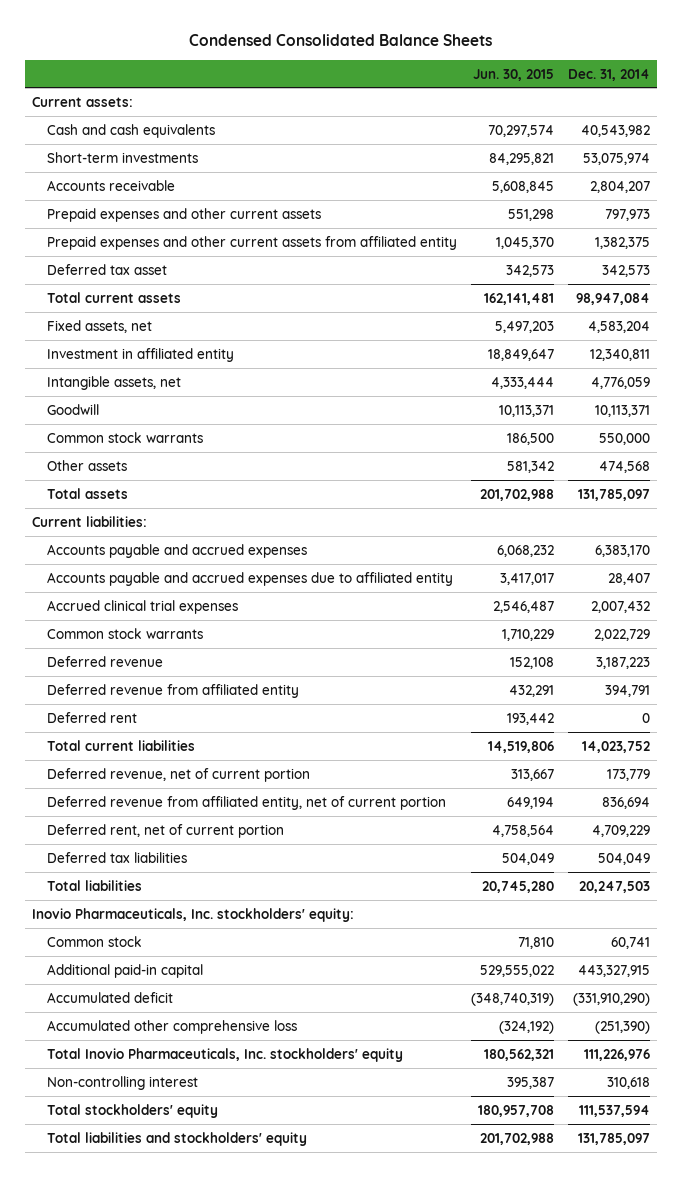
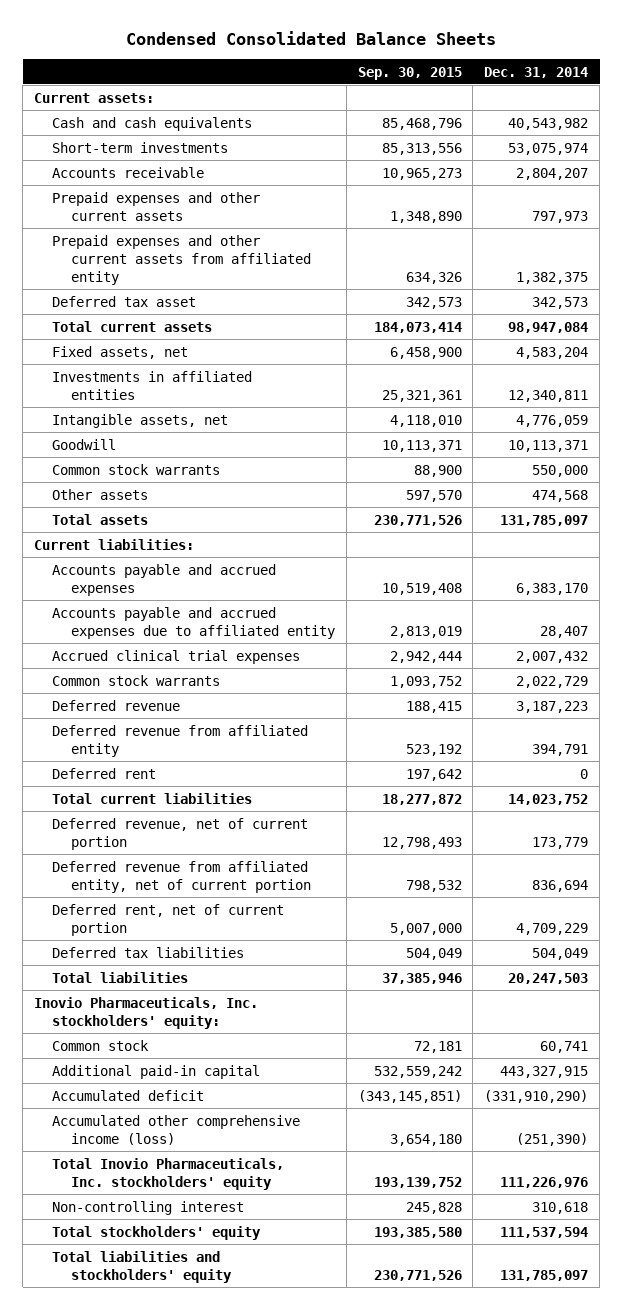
[473,68,555,81] Jun. 30, 2015 -> none
none -> [357,66,462,80] Sep. 30, 2015
[47,347,235,362] Investment in affiliated entity -> [52,370,253,400] Investments in affiliated entities
[47,1019,298,1034] Accumulated other comprehensive loss -> [52,1114,301,1145] Accumulated other comprehensive income (loss)

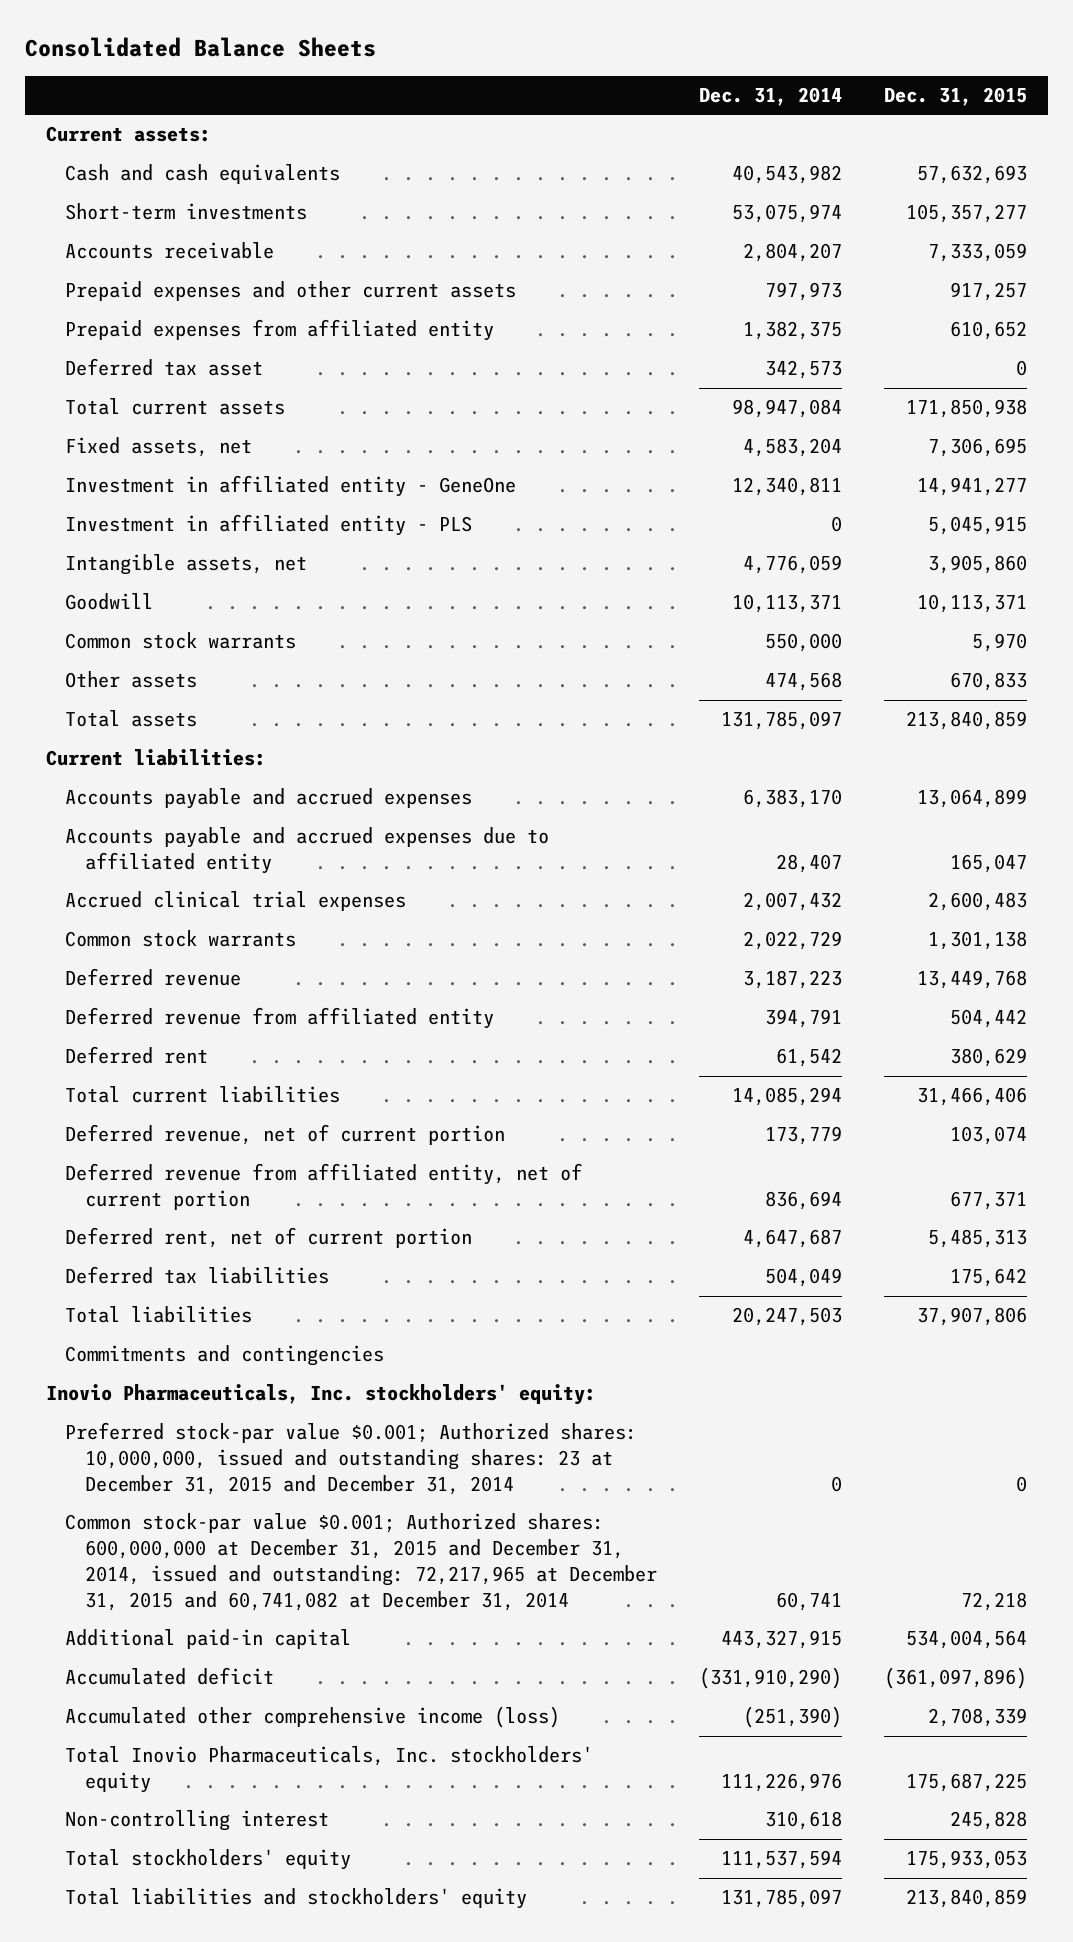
[126,30,497,45] Condensed Consolidated Balance Sheets -> [24,36,376,57] Consolidated Balance Sheets
[357,66,462,80] Sep. 30, 2015 -> none
none -> [883,87,1027,107] Dec. 31, 2015
[52,234,311,285] Prepaid expenses and other current assets from affiliated entity -> [65,319,495,342] Prepaid expenses from affiliated entity
[52,370,253,400] Investments in affiliated entities -> [65,475,517,498] Investment in affiliated entity - GeneOne
none -> [65,514,473,537] Investment in affiliated entity - PLS
[580,768,589,779] 0 -> [775,1048,842,1068] 61,542
[508,793,589,805] 14,023,752 -> [731,1087,842,1107] 14,085,294
[516,922,589,935] 4,709,229 -> [742,1229,842,1249] 4,647,687
none -> [65,1345,385,1367] Commitments and contingencies
none -> [65,1422,638,1495] Preferred stock-par value $0.001; Authorized shares: 10,000,000, issued and outstanding shares: 23 at December 31, 2015 and December 31, 2014
[52,1039,150,1051] Common stock -> [65,1513,657,1611] Common stock-par value $0.001; Authorized shares: 600,000,000 at December 31, 2015 and December 31, 2014, issued and outstanding: 72,217,965 at December 31, 2015 and 60,741,082 at December 31, 2014

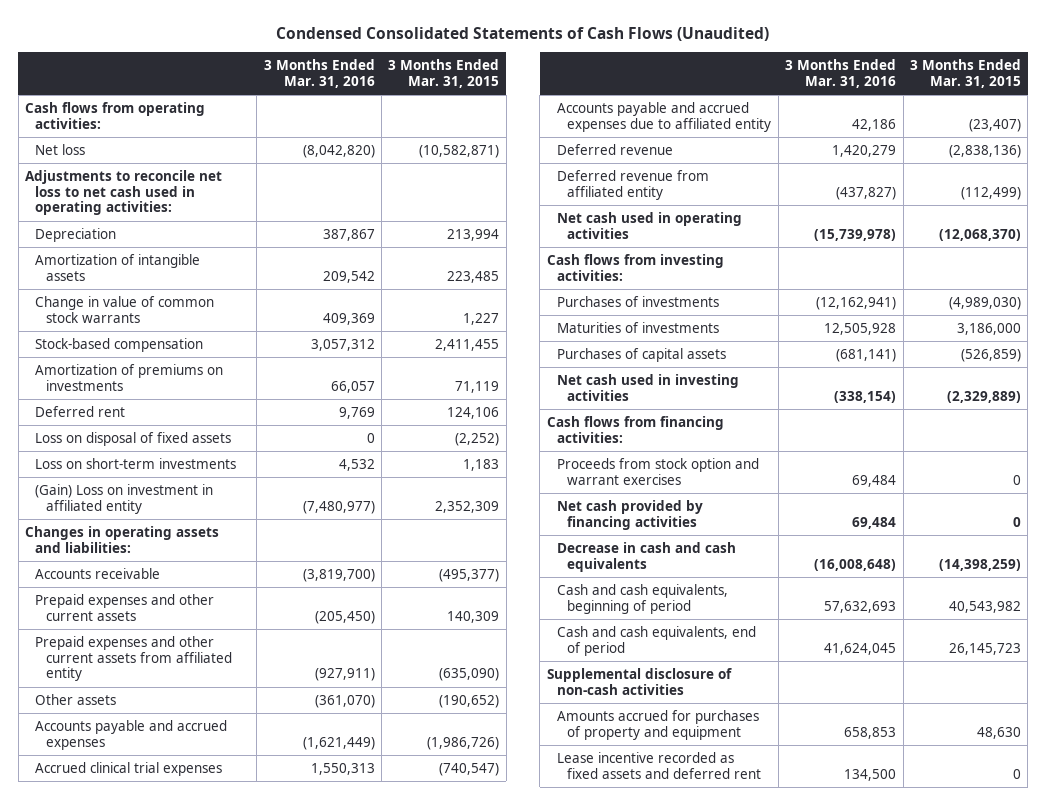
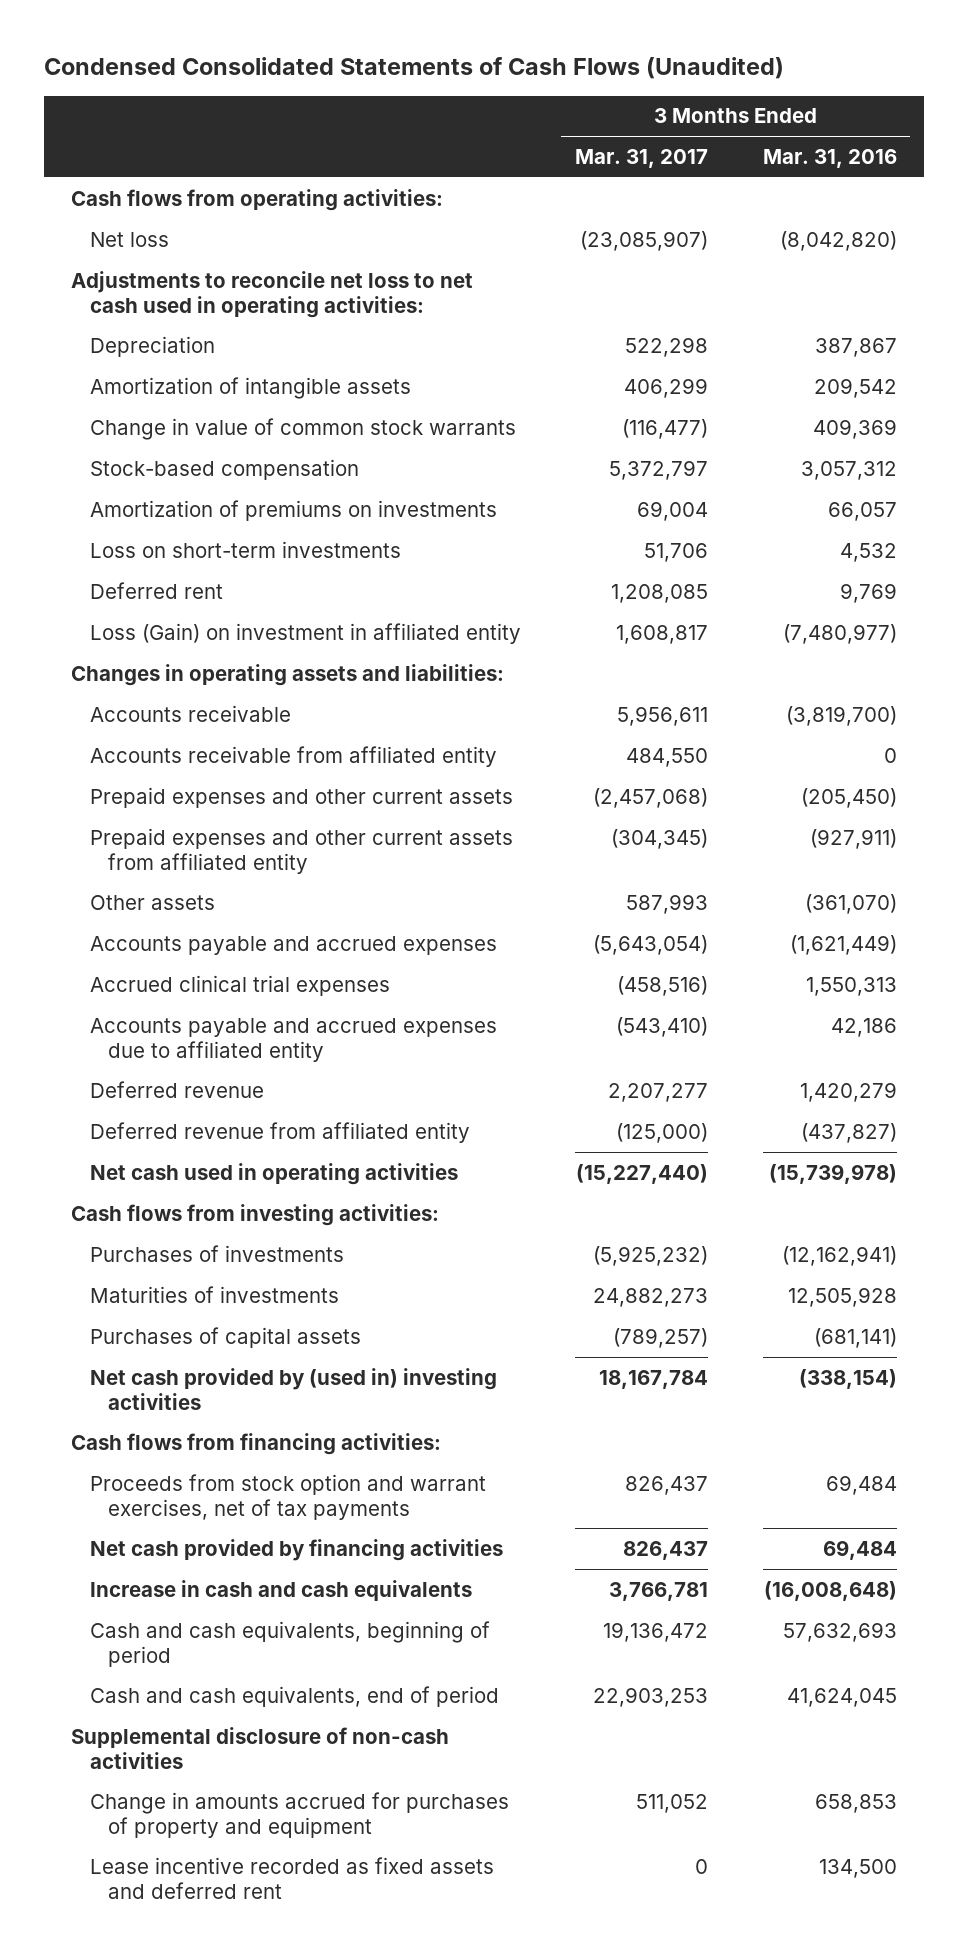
[388,59,500,88] 3 Months Ended Mar. 31, 2015 -> none
none -> [575,148,709,168] Mar. 31, 2017
[35,431,232,446] Loss on disposal of fixed assets -> none
[35,405,126,417] Deferred rent -> [89,581,223,599] Deferred rent
[35,483,214,514] (Gain) Loss on investment in affiliated entity -> [89,622,521,644] Loss (Gain) on investment in affiliated entity
none -> [89,745,497,767] Accounts receivable from affiliated entity
[557,373,740,401] Net cash used in investing activities -> [89,1367,497,1410] Net cash provided by (used in) investing activities
[557,457,760,485] Proceeds from stock option and warrant exercises -> [89,1473,486,1520] Proceeds from stock option and warrant exercises, net of tax payments
[557,541,737,572] Decrease in cash and cash equivalents -> [89,1579,472,1601] Increase in cash and cash equivalents
[557,709,760,740] Amounts accrued for purchases of property and equipment -> [89,1791,509,1838] Change in amounts accrued for purchases of property and equipment

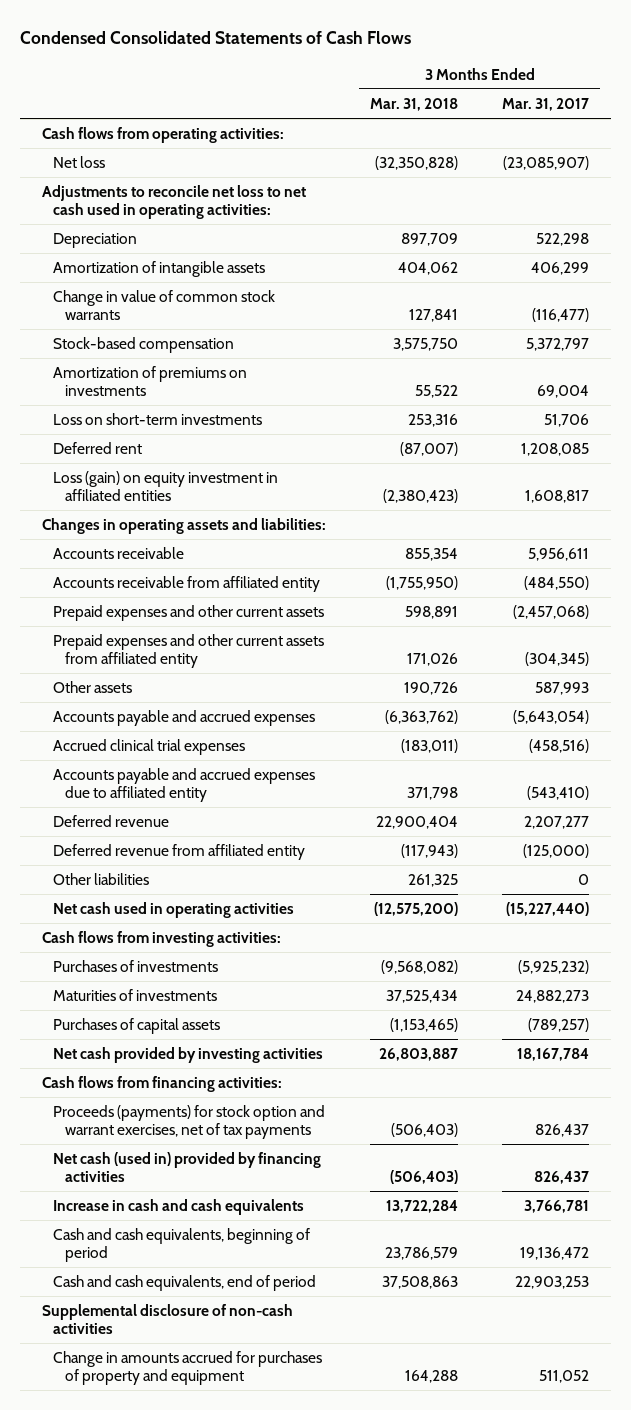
[43,57,784,80] Condensed Consolidated Statements of Cash Flows (Unaudited) -> [20,31,412,45] Condensed Consolidated Statements of Cash Flows
[762,148,897,168] Mar. 31, 2016 -> none
none -> [370,98,459,112] Mar. 31, 2018
[89,622,521,644] Loss (Gain) on investment in affiliated entity -> [53,471,279,502] Loss (gain) on equity investment in affiliated entities
[626,747,709,767] 484,550 -> [524,576,590,591] (484,550)
none -> [53,873,150,886] Other liabilities
[89,1367,497,1410] Net cash provided by (used in) investing activities -> [53,1047,324,1064] Net cash provided by investing activities
[89,1473,486,1520] Proceeds from stock option and warrant exercises, net of tax payments -> [53,1105,326,1140] Proceeds (payments) for stock option and warrant exercises, net of tax payments
[89,1538,503,1561] Net cash provided by financing activities -> [53,1152,322,1183] Net cash (used in) provided by financing activities
[89,1856,494,1899] Lease incentive recorded as fixed assets and deferred rent -> none

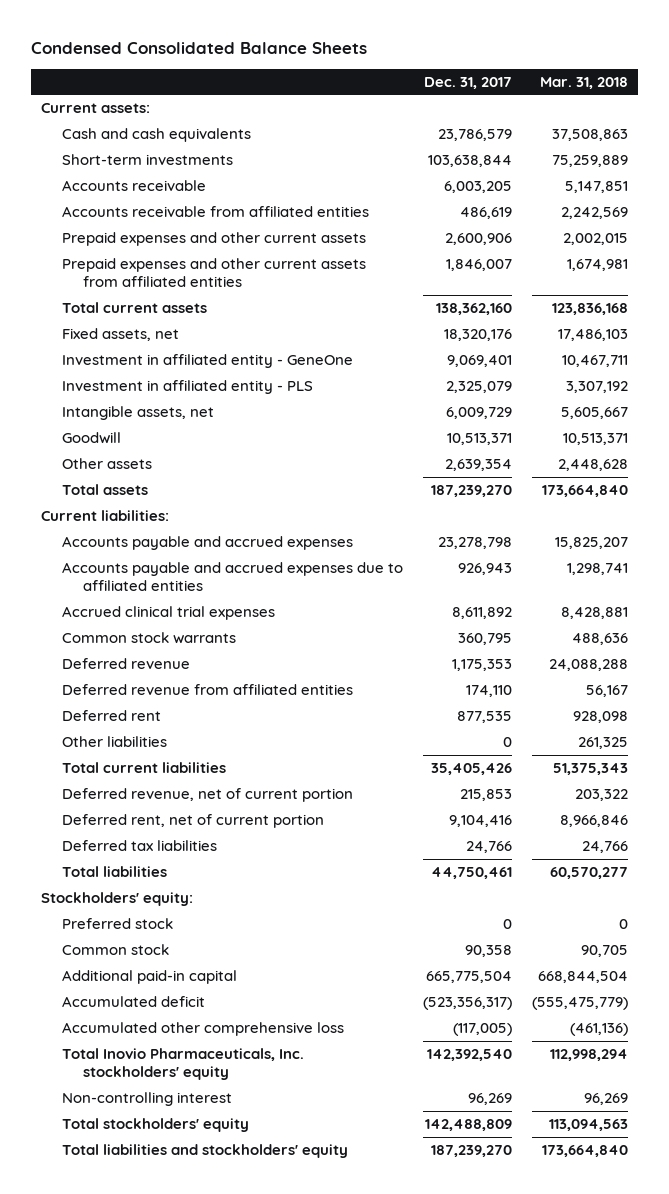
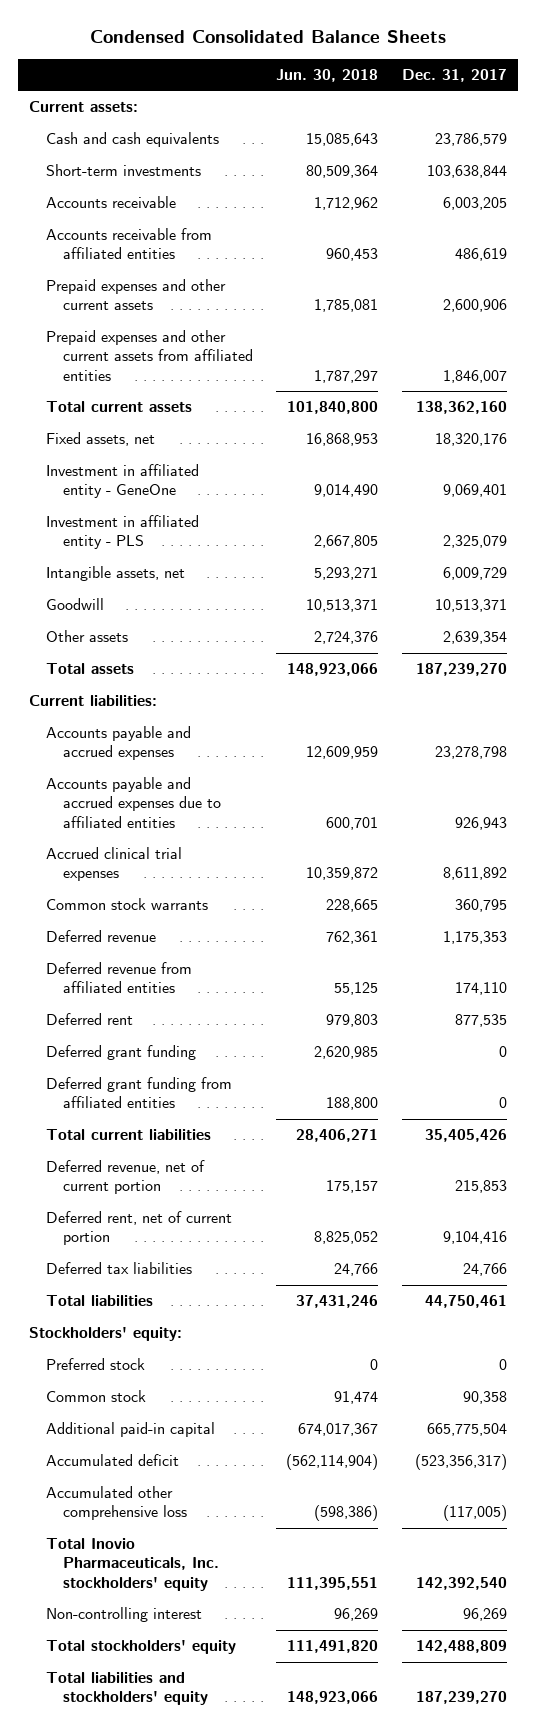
[540,76,629,89] Mar. 31, 2018 -> none
none -> [276,69,379,83] Jun. 30, 2018
[62,736,168,748] Other liabilities -> none
none -> [45,1045,196,1061] Deferred grant funding
none -> [45,1077,232,1109] Deferred grant funding from affiliated entities

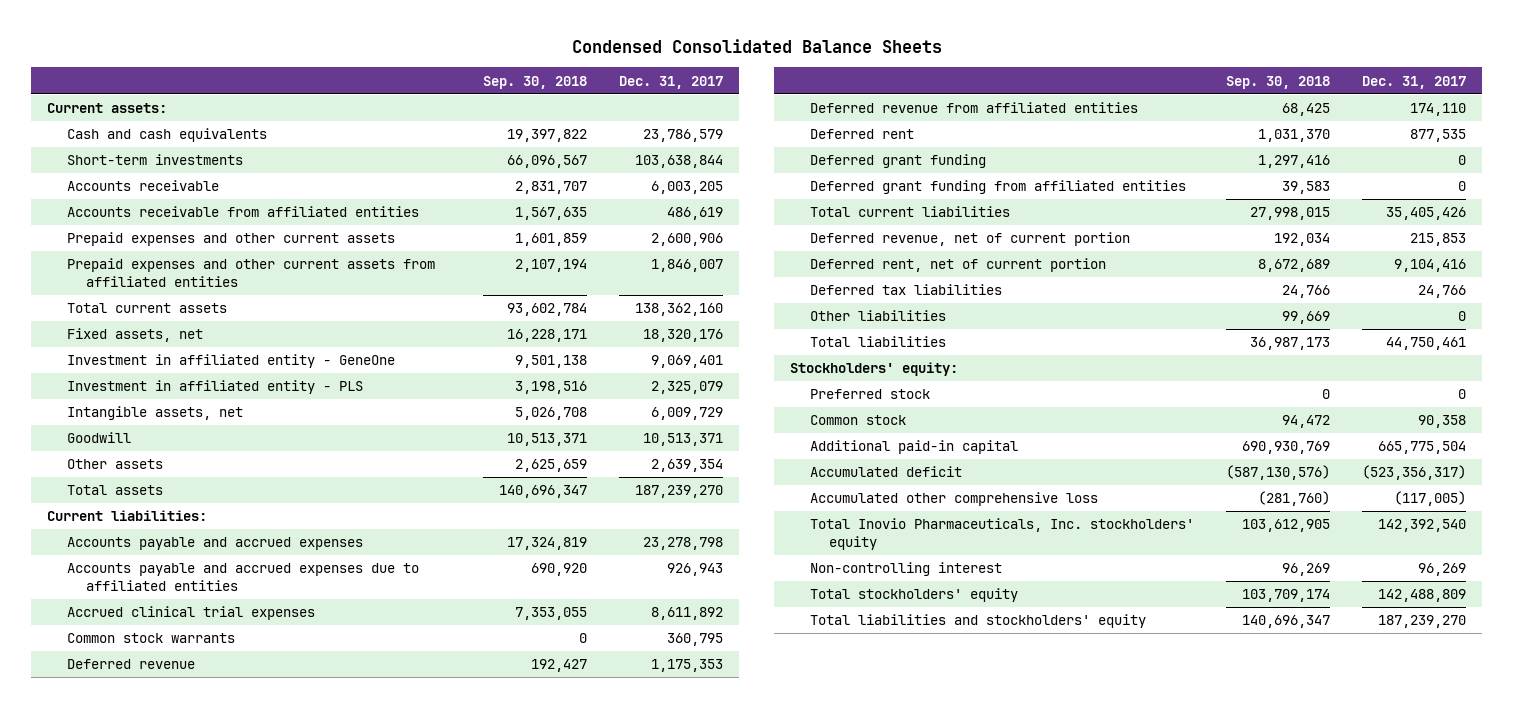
[276,69,379,83] Jun. 30, 2018 -> none
none -> [482,75,587,89] Sep. 30, 2018
none -> [809,310,946,322] Other liabilities

